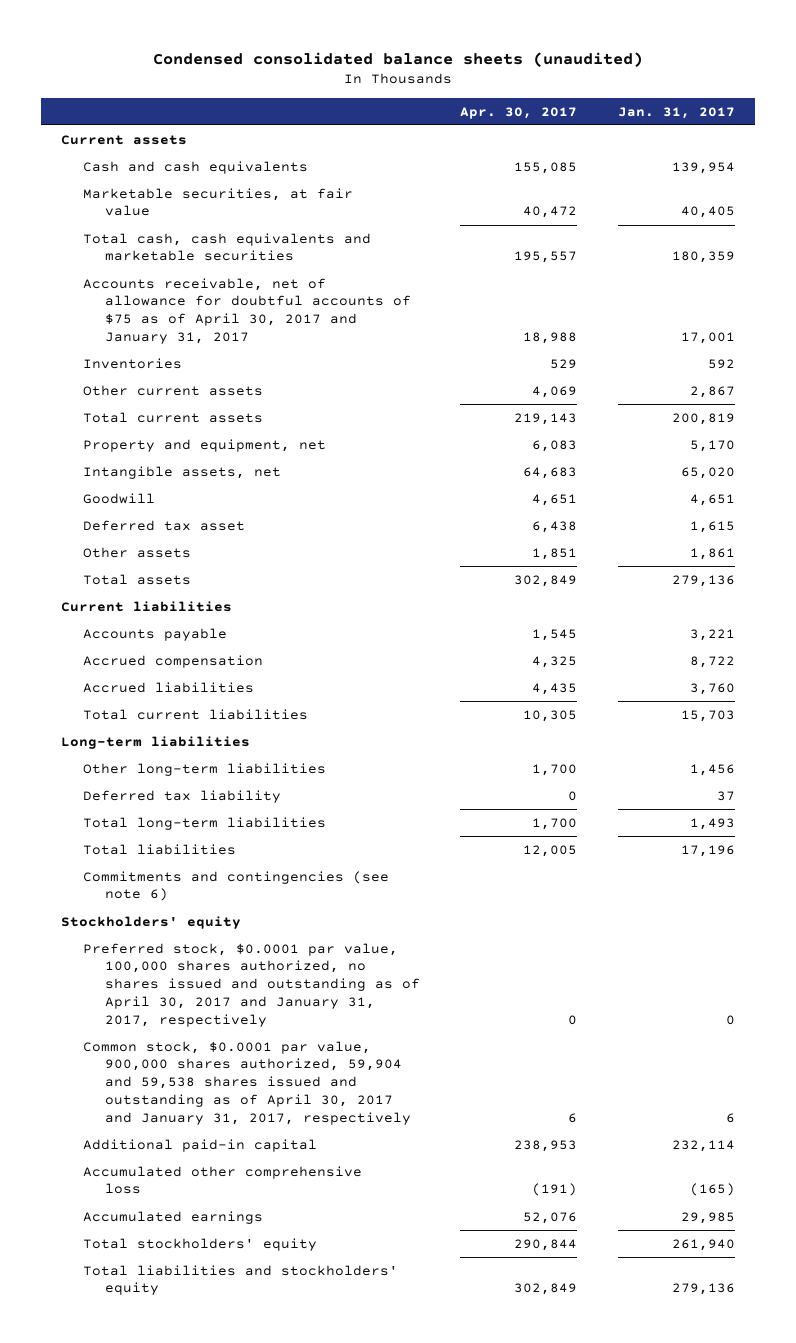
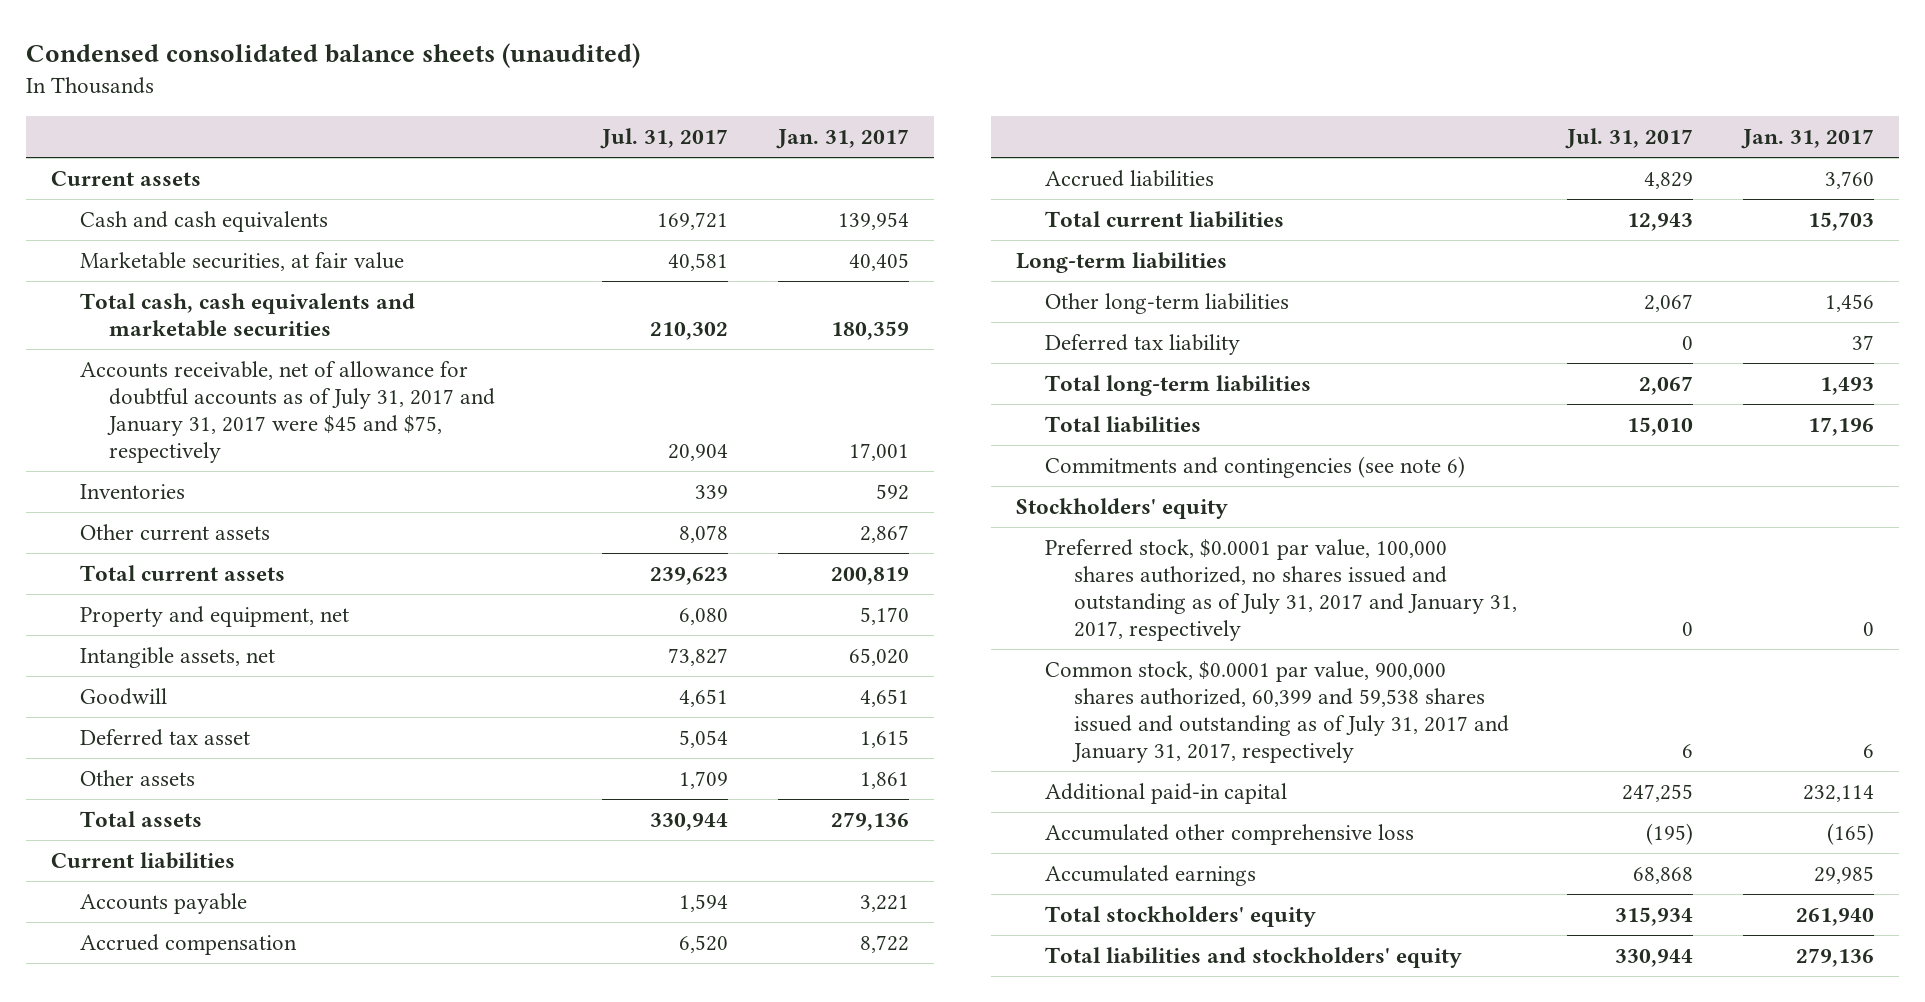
[460,106,578,119] Apr. 30, 2017 -> none
none -> [599,128,728,150] Jul. 31, 2017
[82,277,411,345] Accounts receivable, net of allowance for doubtful accounts of $75 as of April 30, 2017 and January 31, 2017 -> [79,361,495,463] Accounts receivable, net of allowance for doubtful accounts as of July 31, 2017 and January 31, 2017 were $45 and $75, respectively
[82,942,420,1027] Preferred stock, $0.0001 par value, 100,000 shares authorized, no shares issued and outstanding as of April 30, 2017 and January 31, 2017, respectively -> [1045,539,1518,641] Preferred stock, $0.0001 par value, 100,000 shares authorized, no shares issued and outstanding as of July 31, 2017 and January 31, 2017, respectively
[82,1040,411,1125] Common stock, $0.0001 par value, 900,000 shares authorized, 59,904 and 59,538 shares issued and outstanding as of April 30, 2017 and January 31, 2017, respectively -> [1045,661,1510,763] Common stock, $0.0001 par value, 900,000 shares authorized, 60,399 and 59,538 shares issued and outstanding as of July 31, 2017 and January 31, 2017, respectively

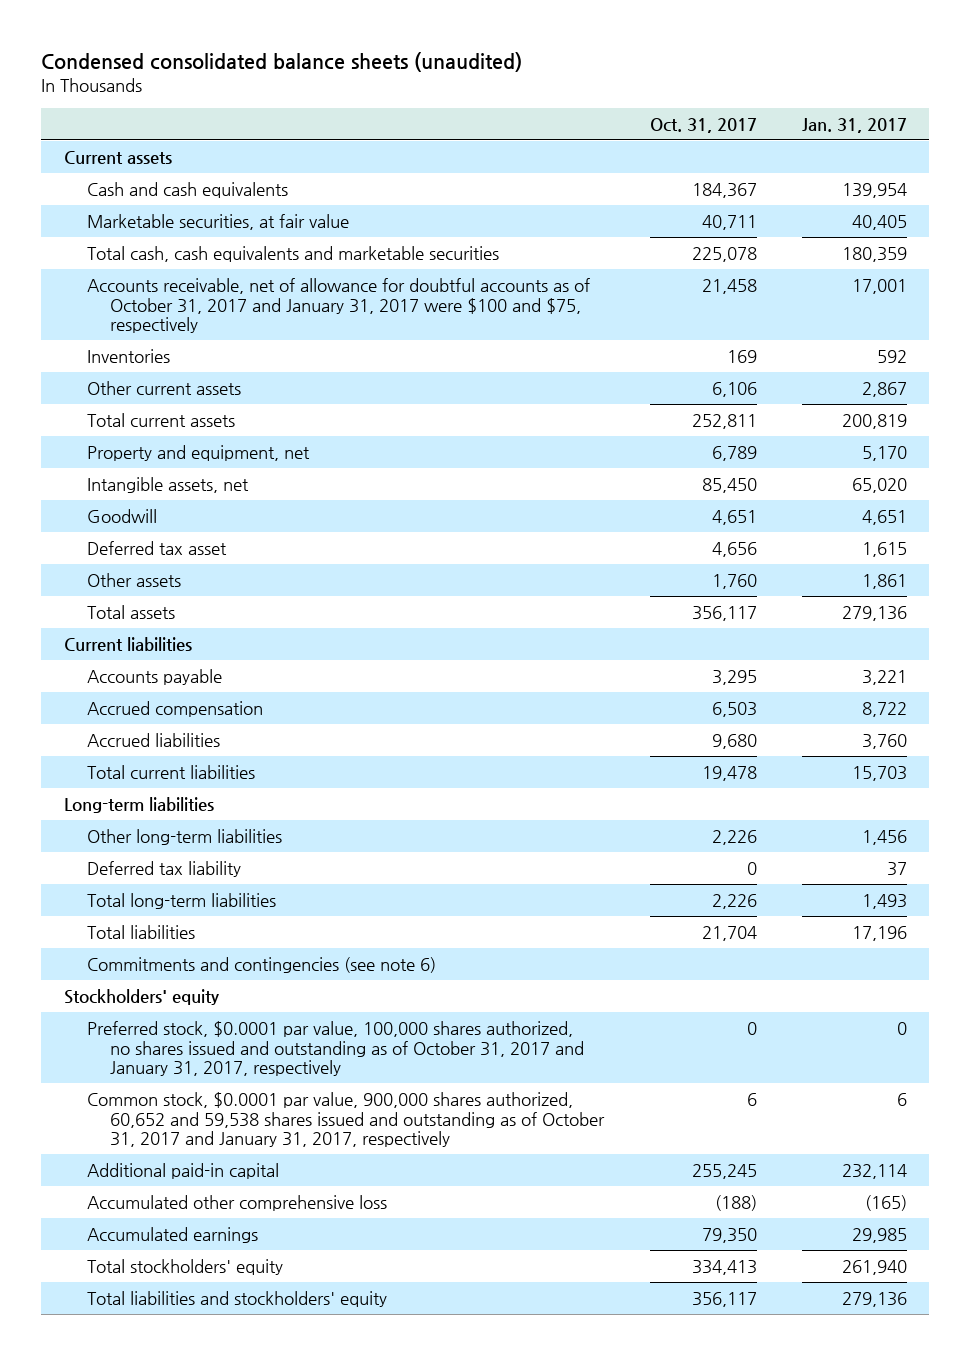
[599,128,728,150] Jul. 31, 2017 -> none
none -> [649,117,757,133] Oct. 31, 2017
[79,361,495,463] Accounts receivable, net of allowance for doubtful accounts as of July 31, 2017 and January 31, 2017 were $45 and $75, respectively -> [86,277,590,334] Accounts receivable, net of allowance for doubtful accounts as of October 31, 2017 and January 31, 2017 were $100 and $75, respectively
[1045,539,1518,641] Preferred stock, $0.0001 par value, 100,000 shares authorized, no shares issued and outstanding as of July 31, 2017 and January 31, 2017, respectively -> [86,1020,585,1077] Preferred stock, $0.0001 par value, 100,000 shares authorized, no shares issued and outstanding as of October 31, 2017 and January 31, 2017, respectively
[1045,661,1510,763] Common stock, $0.0001 par value, 900,000 shares authorized, 60,399 and 59,538 shares issued and outstanding as of July 31, 2017 and January 31, 2017, respectively -> [86,1091,606,1148] Common stock, $0.0001 par value, 900,000 shares authorized, 60,652 and 59,538 shares issued and outstanding as of October 31, 2017 and January 31, 2017, respectively

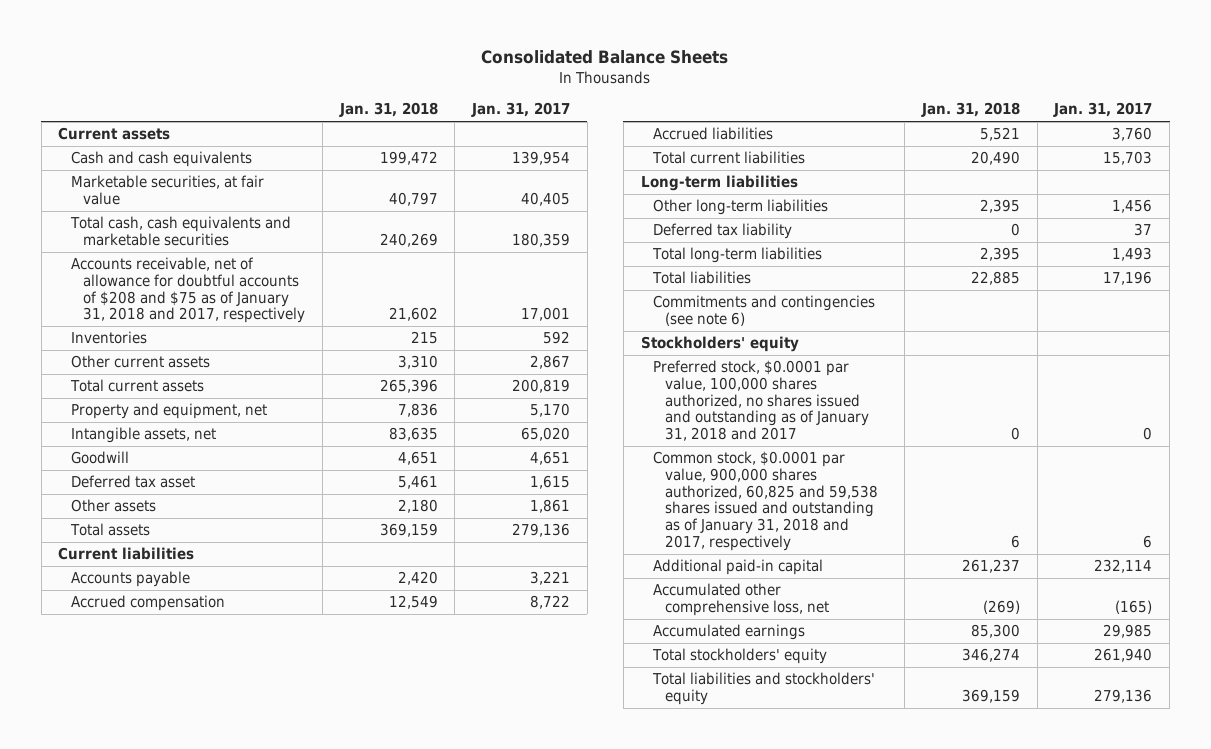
[41,51,523,72] Condensed consolidated balance sheets (unaudited) -> [481,50,729,65] Consolidated Balance Sheets
[649,117,757,133] Oct. 31, 2017 -> none
none -> [338,102,438,118] Jan. 31, 2018
[86,277,590,334] Accounts receivable, net of allowance for doubtful accounts as of October 31, 2017 and January 31, 2017 were $100 and $75, respectively -> [70,257,306,324] Accounts receivable, net of allowance for doubtful accounts of $208 and $75 as of January 31, 2018 and 2017, respectively
[86,1020,585,1077] Preferred stock, $0.0001 par value, 100,000 shares authorized, no shares issued and outstanding as of October 31, 2017 and January 31, 2017, respectively -> [652,360,870,442] Preferred stock, $0.0001 par value, 100,000 shares authorized, no shares issued and outstanding as of January 31, 2018 and 2017
[86,1091,606,1148] Common stock, $0.0001 par value, 900,000 shares authorized, 60,652 and 59,538 shares issued and outstanding as of October 31, 2017 and January 31, 2017, respectively -> [652,451,879,551] Common stock, $0.0001 par value, 900,000 shares authorized, 60,825 and 59,538 shares issued and outstanding as of January 31, 2018 and 2017, respectively
[86,1194,387,1211] Accumulated other comprehensive loss -> [652,583,830,617] Accumulated other comprehensive loss, net

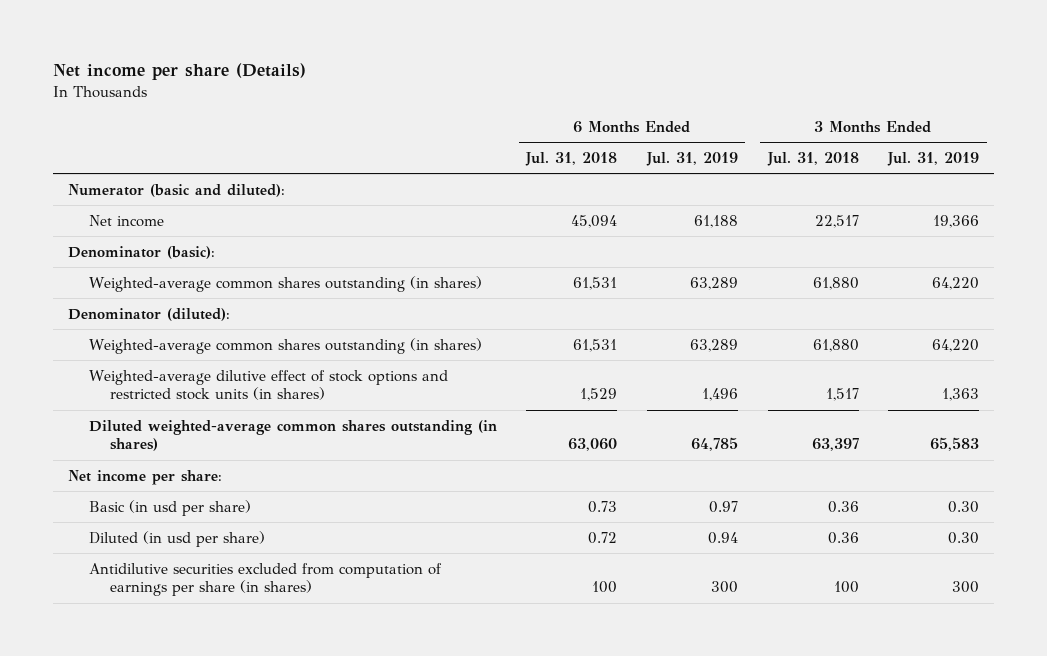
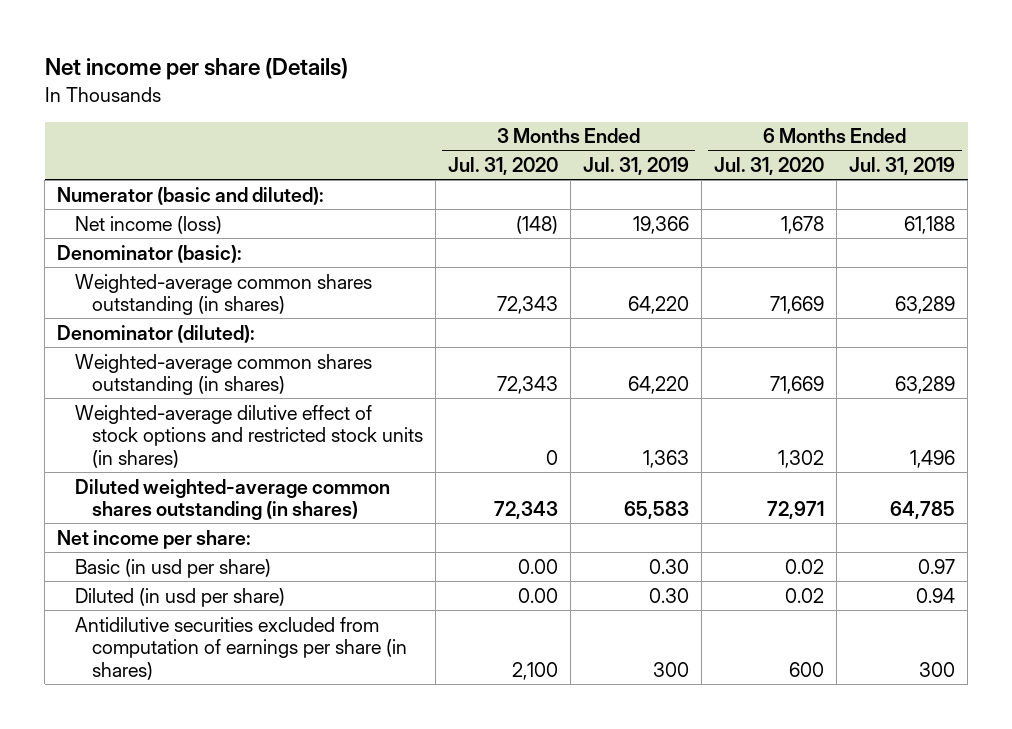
[525,152,618,167] Jul. 31, 2018 -> none
[766,152,859,167] Jul. 31, 2018 -> none
none -> [448,156,559,175] Jul. 31, 2020
none -> [714,156,825,175] Jul. 31, 2020
[88,214,164,227] Net income -> [74,215,222,234] Net income (loss)

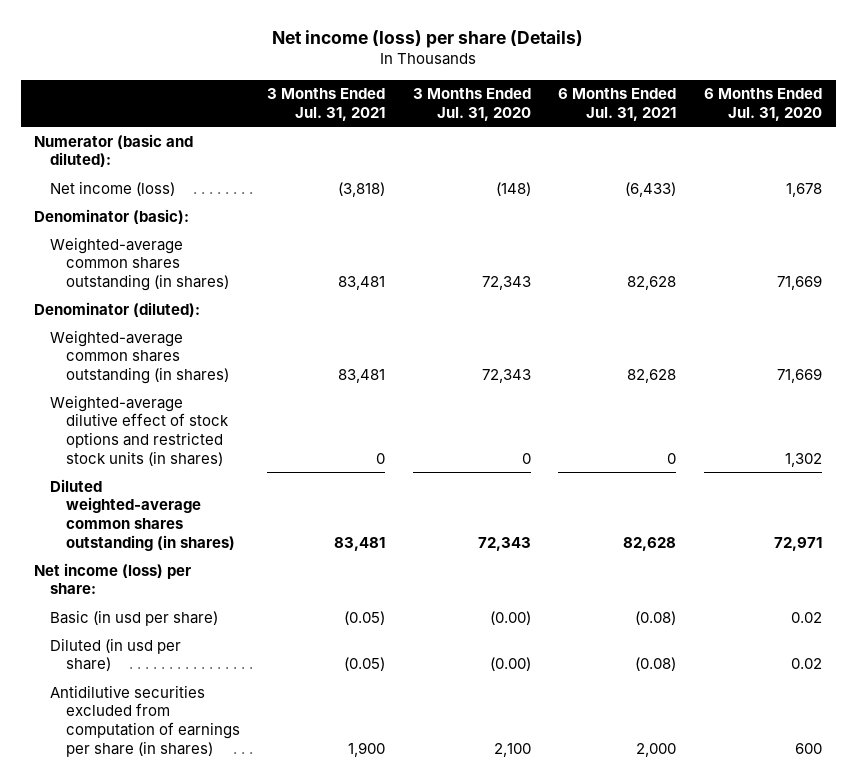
[44,58,348,81] Net income per share (Details) -> [272,30,584,49] Net income (loss) per share (Details)
[583,156,690,175] Jul. 31, 2019 -> none
[849,156,956,175] Jul. 31, 2019 -> none
none -> [267,88,386,121] 3 Months Ended Jul. 31, 2021
none -> [558,88,677,121] 6 Months Ended Jul. 31, 2021
[57,529,252,549] Net income per share: -> [34,562,192,595] Net income (loss) per share:
[518,558,559,574] 0.00 -> [489,610,531,625] (0.00)
[518,587,559,603] 0.00 -> [489,657,531,672] (0.00)

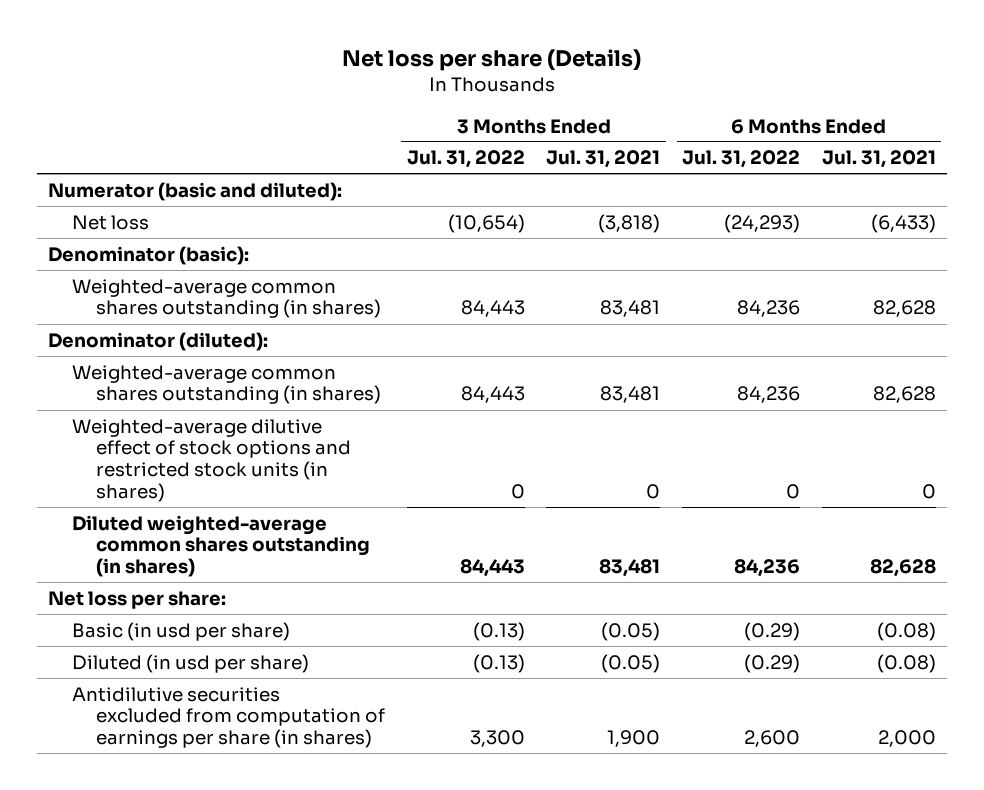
[272,30,584,49] Net income (loss) per share (Details) -> [341,48,641,71] Net loss per share (Details)
[412,88,531,121] 3 Months Ended Jul. 31, 2020 -> none
[703,88,822,121] 6 Months Ended Jul. 31, 2020 -> none
none -> [406,150,525,169] Jul. 31, 2022
none -> [682,150,801,169] Jul. 31, 2022
[50,180,176,196] Net income (loss) -> [71,214,149,230] Net loss
[34,562,192,595] Net income (loss) per share: -> [47,590,226,609] Net loss per share:

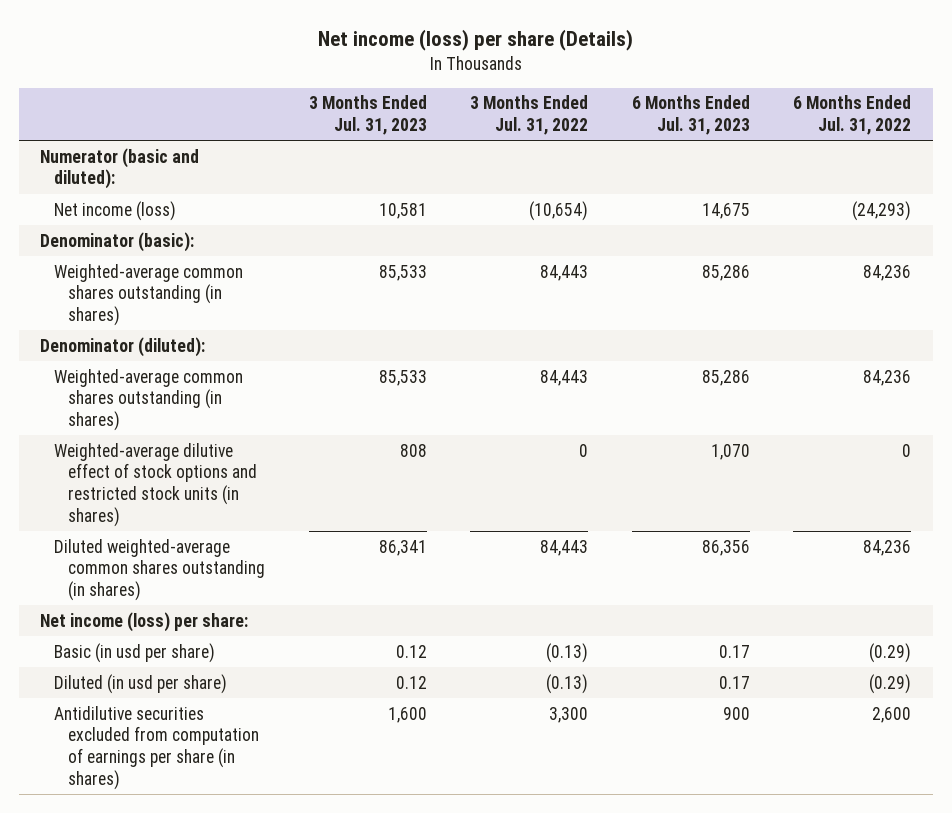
[341,48,641,71] Net loss per share (Details) -> [317,29,633,52] Net income (loss) per share (Details)
[546,150,661,169] Jul. 31, 2021 -> none
[821,150,936,169] Jul. 31, 2021 -> none
none -> [308,95,427,136] 3 Months Ended Jul. 31, 2023
none -> [631,95,750,136] 6 Months Ended Jul. 31, 2023
[71,214,149,230] Net loss -> [54,200,177,221] Net income (loss)
[47,590,226,609] Net loss per share: -> [40,611,249,632] Net income (loss) per share:

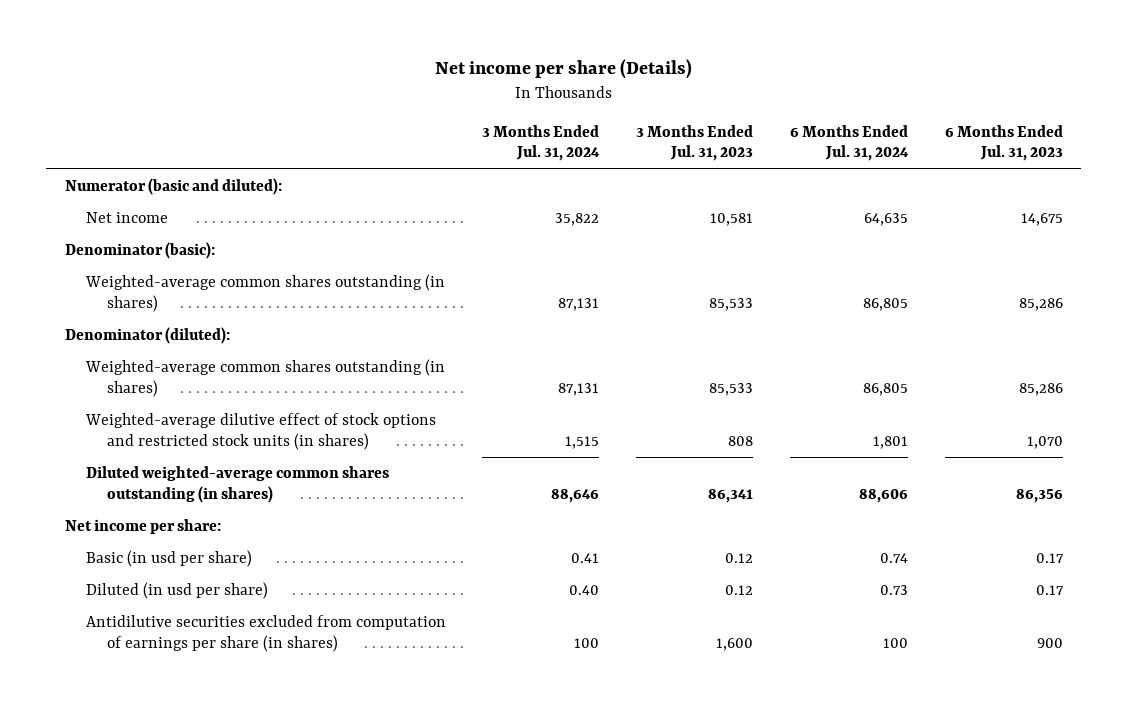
[317,29,633,52] Net income (loss) per share (Details) -> [434,58,692,79] Net income per share (Details)
[470,95,589,136] 3 Months Ended Jul. 31, 2022 -> none
[793,95,912,136] 6 Months Ended Jul. 31, 2022 -> none
none -> [482,124,601,162] 3 Months Ended Jul. 31, 2024
none -> [790,124,910,162] 6 Months Ended Jul. 31, 2024
[54,200,177,221] Net income (loss) -> [85,212,168,224] Net income
[40,611,249,632] Net income (loss) per share: -> [64,519,221,535] Net income per share:

